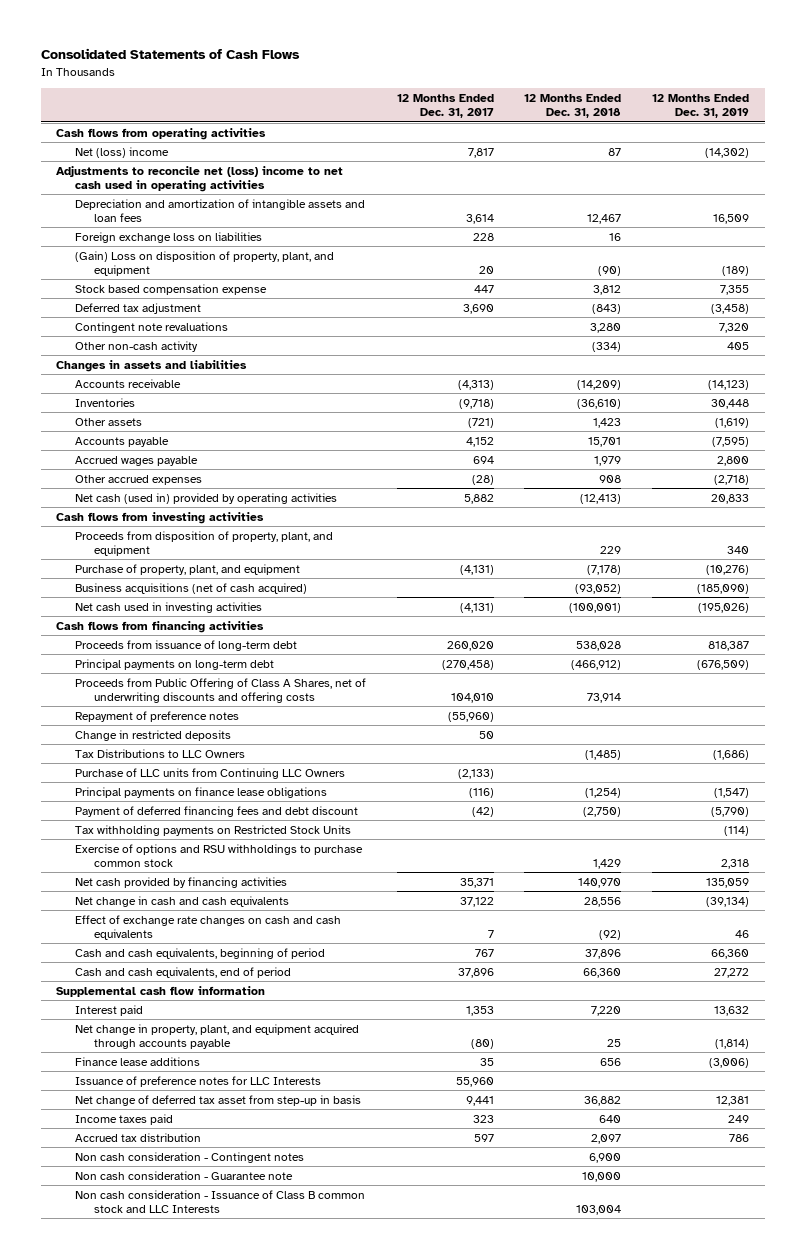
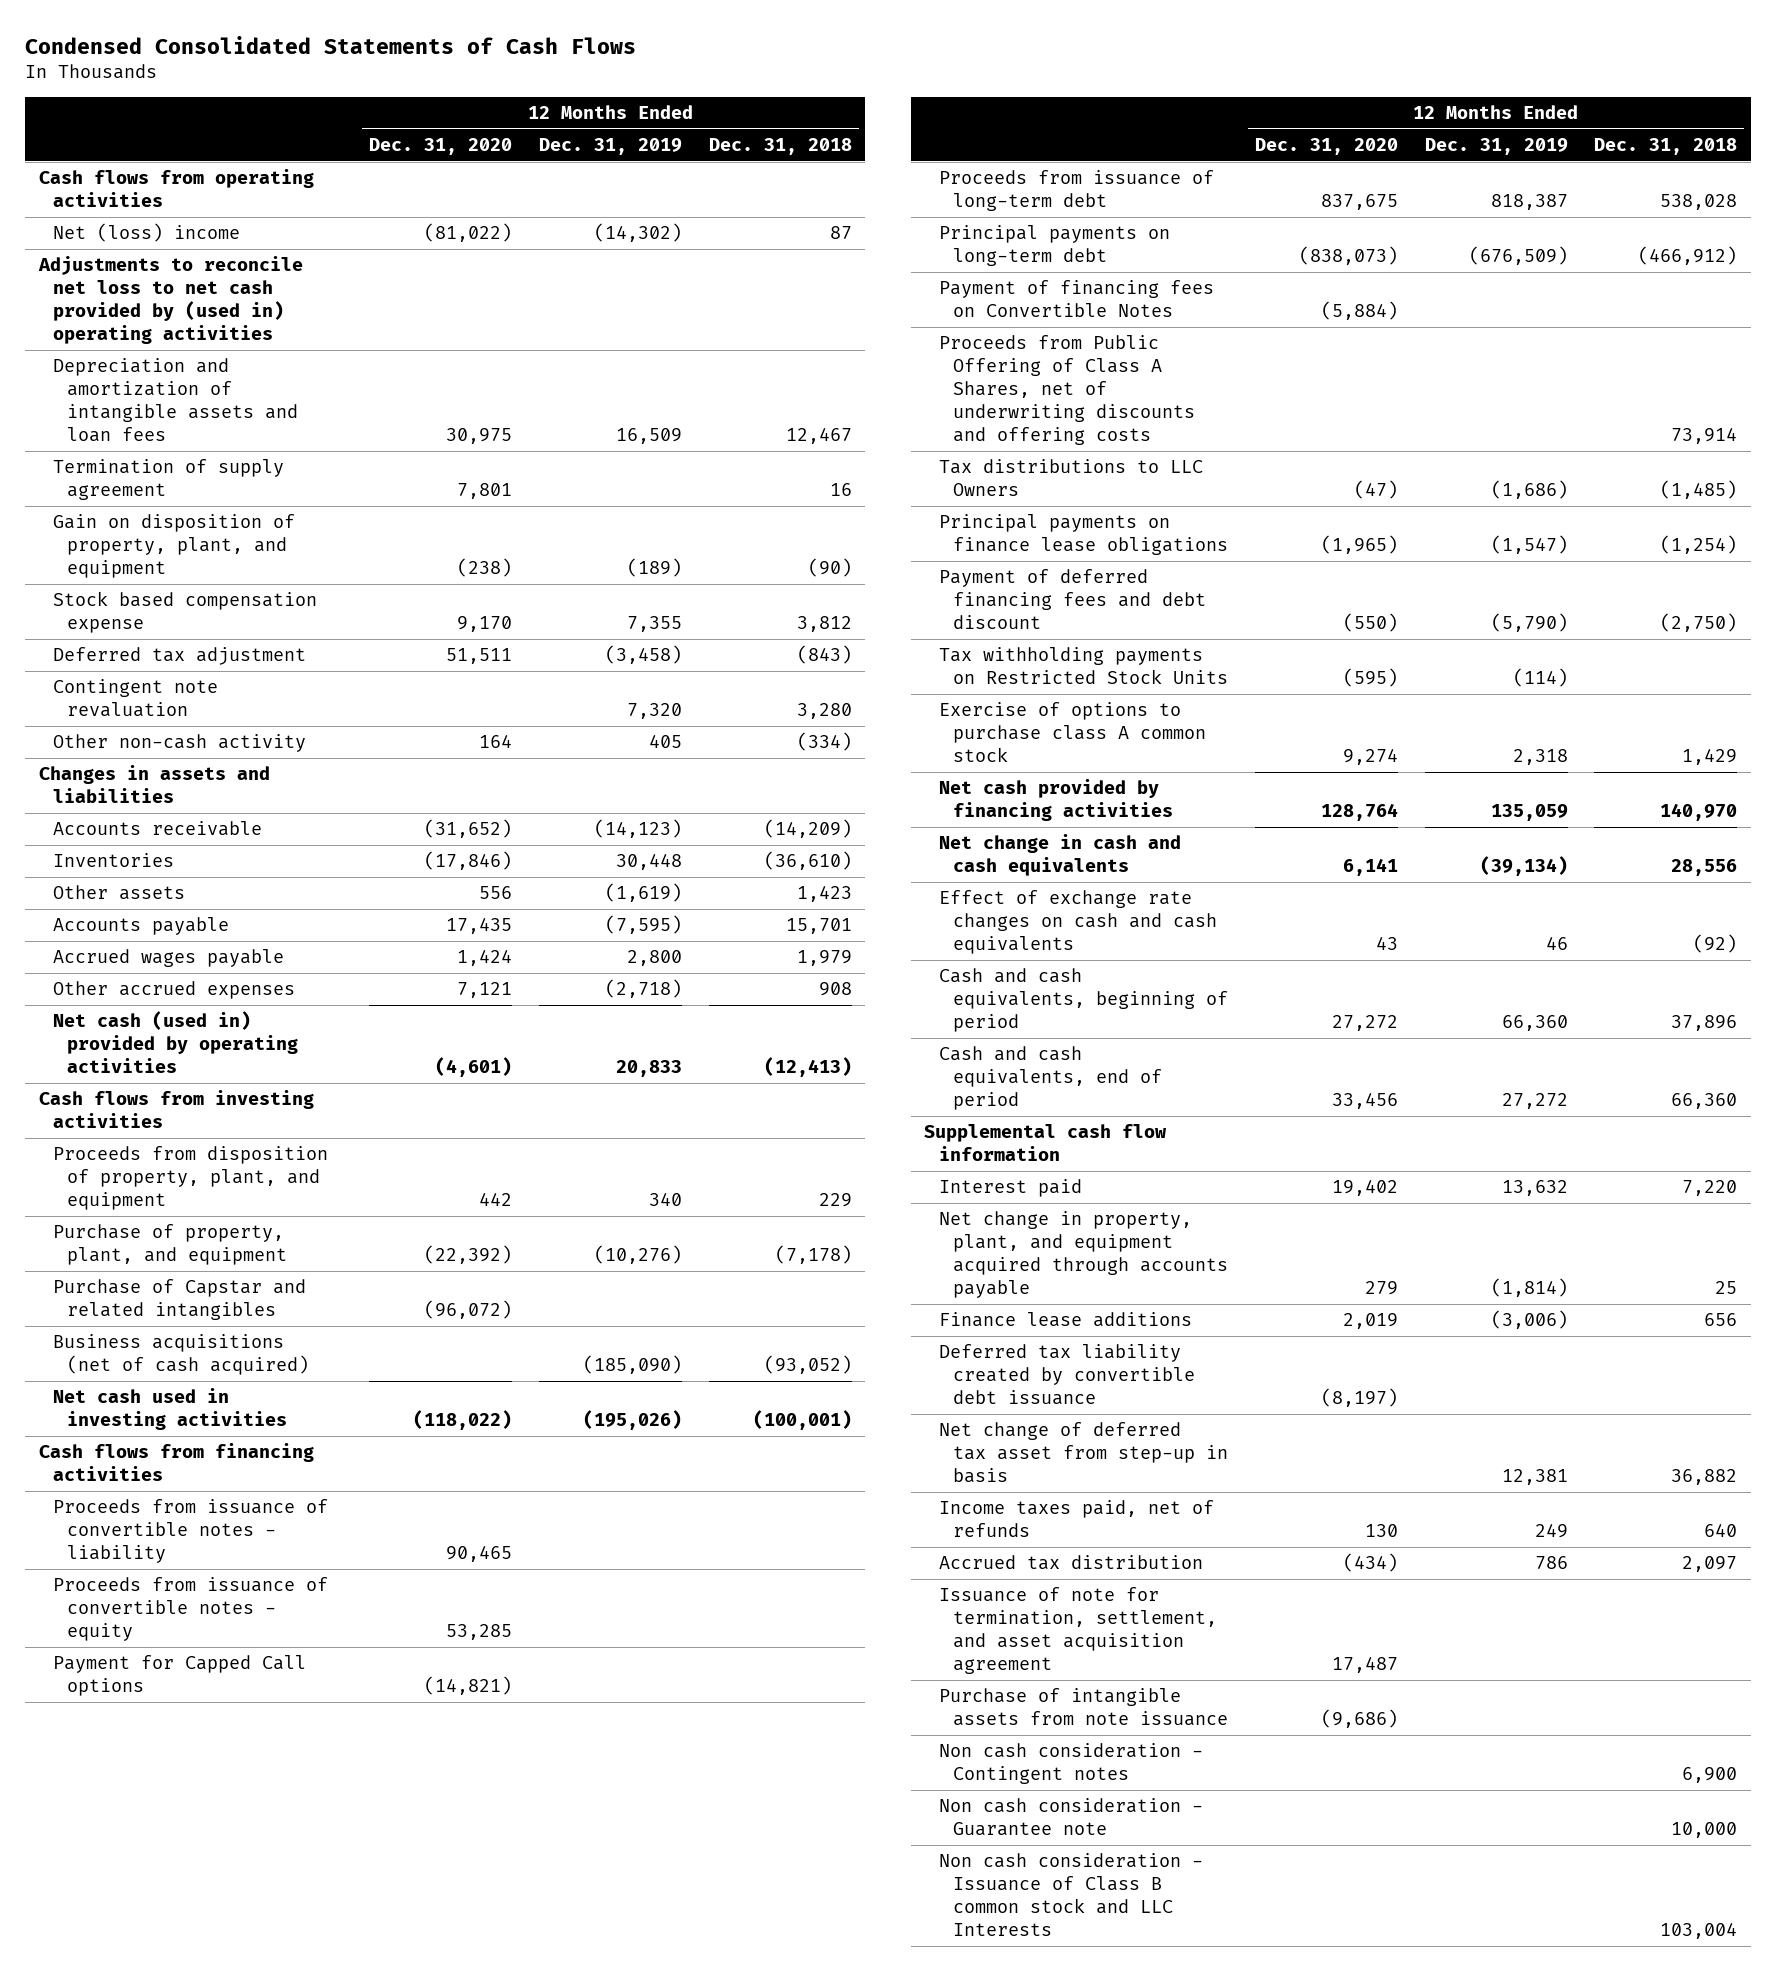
[40,48,300,60] Consolidated Statements of Cash Flows -> [25,35,637,54] Condensed Consolidated Statements of Cash Flows
[396,93,494,119] 12 Months Ended Dec. 31, 2017 -> none
none -> [369,137,513,155] Dec. 31, 2020
[55,165,343,193] Adjustments to reconcile net (loss) income to net cash used in operating activities -> [37,256,303,345] Adjustments to reconcile net loss to net cash provided by (used in) operating activities
[75,231,263,243] Foreign exchange loss on liabilities -> none
none -> [53,459,285,501] Termination of supply agreement
[75,250,335,277] (Gain) Loss on disposition of property, plant, and equipment -> [53,514,296,579] Gain on disposition of property, plant, and equipment
[75,321,229,333] Contingent note revaluations -> [53,679,219,718] Contingent note revaluation
none -> [53,1279,307,1321] Purchase of Capstar and related intangibles
none -> [53,1499,329,1564] Proceeds from issuance of convertible notes - liability
none -> [53,1577,329,1642] Proceeds from issuance of convertible notes - equity
none -> [53,1655,307,1697] Payment for Capped Call options
none -> [938,280,1214,318] Payment of financing fees on Convertible Notes
[75,710,240,722] Repayment of preference notes -> none
[75,729,232,741] Change in restricted deposits -> none
[75,767,346,779] Purchase of LLC units from Continuing LLC Owners -> none
[75,748,246,758] Tax Distributions to LLC Owners -> [938,459,1203,497] Tax distributions to LLC Owners
[75,843,364,868] Exercise of options and RSU withholdings to purchase common stock -> [938,702,1206,763] Exercise of options to purchase class A common stock
[75,1075,322,1087] Issuance of preference notes for LLC Interests -> none
none -> [938,1344,1195,1406] Deferred tax liability created by convertible debt issuance
[75,1113,174,1125] Income taxes paid -> [938,1500,1214,1538] Income taxes paid, net of refunds
none -> [938,1587,1217,1675] Issuance of note for termination, settlement, and asset acquisition agreement
none -> [938,1688,1228,1727] Purchase of intangible assets from note issuance

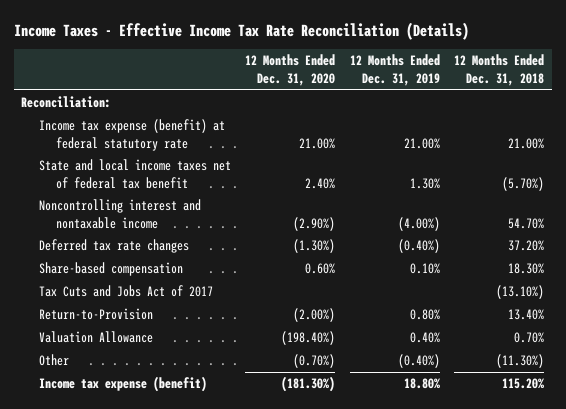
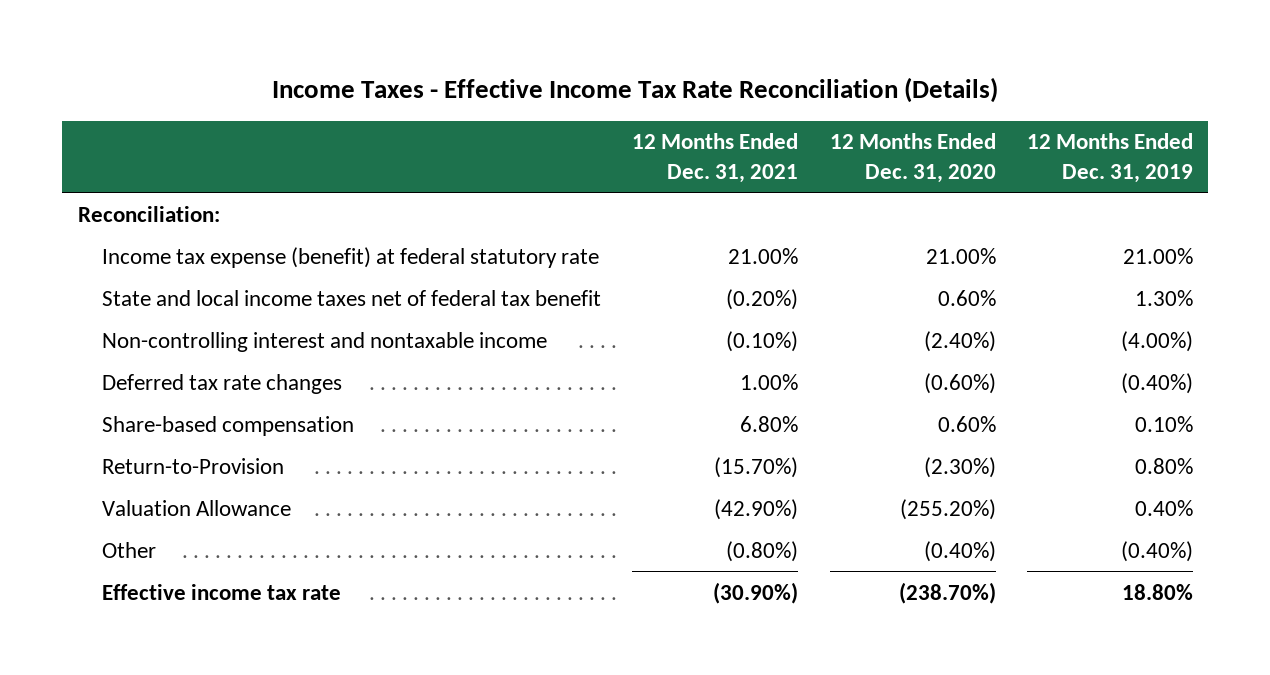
[454,54,545,87] 12 Months Ended Dec. 31, 2018 -> none
none -> [632,133,799,183] 12 Months Ended Dec. 31, 2021
[305,177,336,189] 2.40% -> [937,289,996,306] 0.60%
[38,199,201,229] Noncontrolling interest and nontaxable income -> [102,331,548,352] Non-controlling interest and nontaxable income
[293,216,336,231] (2.90%) -> [923,330,996,352] (2.40%)
[293,239,336,254] (1.30%) -> [923,372,996,394] (0.60%)
[38,285,213,298] Tax Cuts and Jobs Act of 2017 -> none
[293,308,336,323] (2.00%) -> [923,456,996,478] (2.30%)
[281,331,336,346] (198.40%) -> [899,498,996,520] (255.20%)
[293,354,336,369] (0.70%) -> [923,540,996,562] (0.40%)
[38,376,207,393] Income tax expense (benefit) -> [102,583,342,600] Effective income tax rate
[281,376,336,393] (181.30%) -> [898,581,996,604] (238.70%)

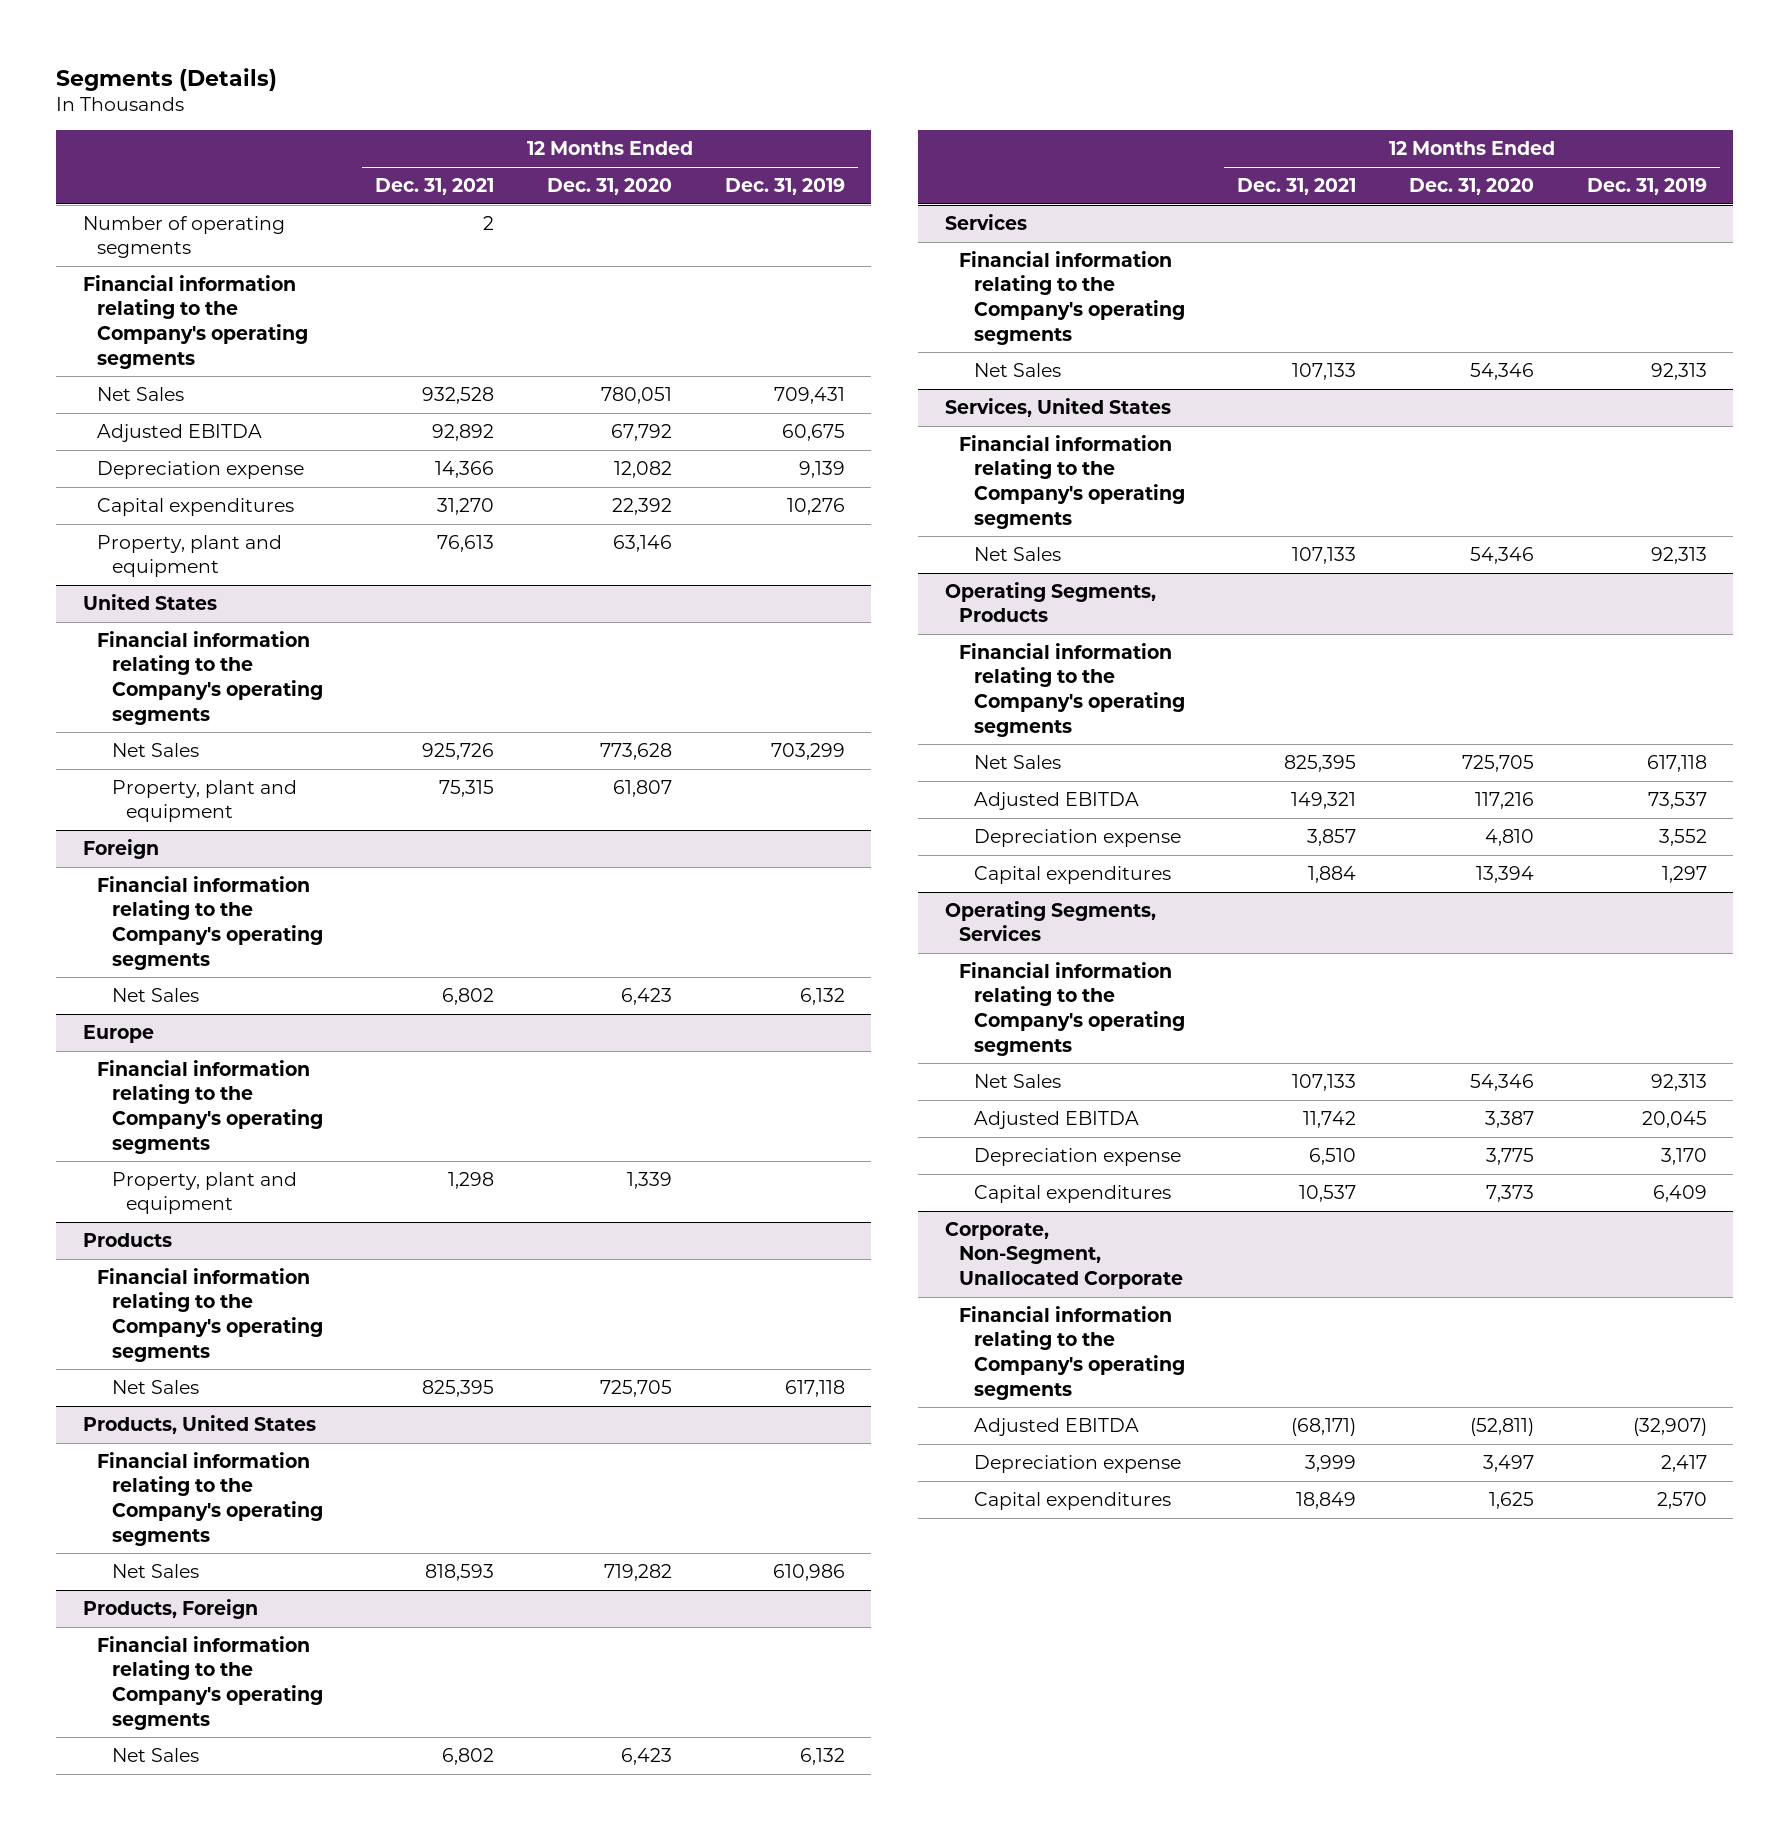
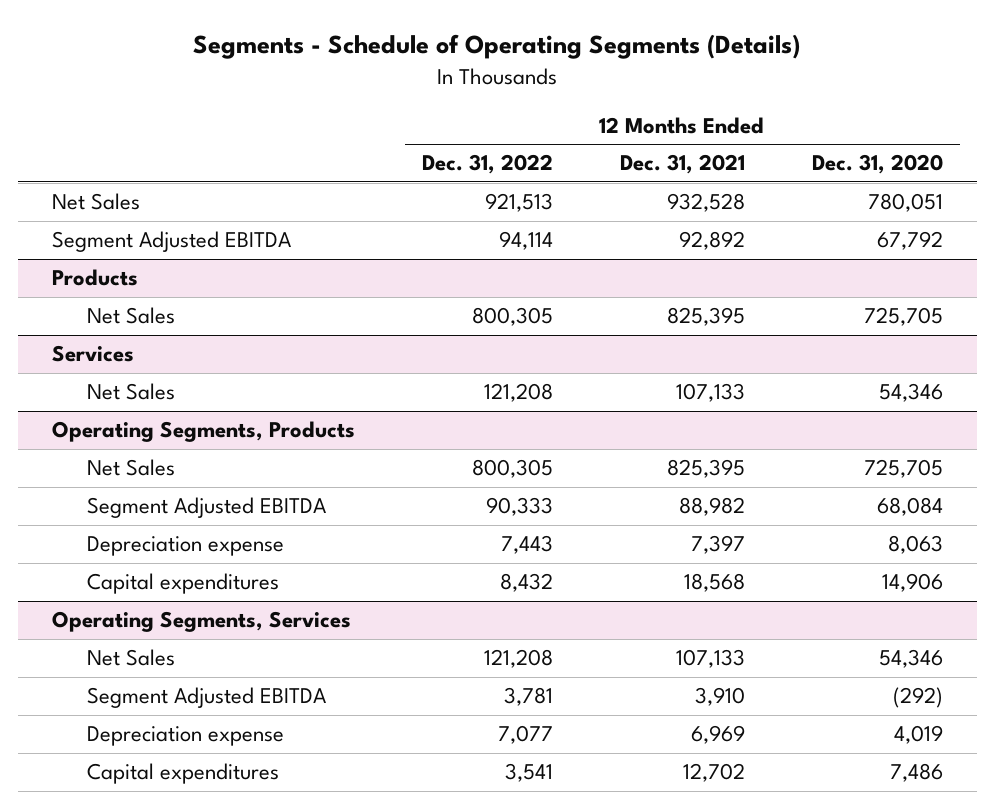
[56,67,278,91] Segments (Details) -> [193,34,801,60] Segments - Schedule of Operating Segments (Details)
[724,177,845,195] Dec. 31, 2019 -> none
none -> [421,154,553,175] Dec. 31, 2022
[82,215,285,259] Number of operating segments -> none
[82,274,309,369] Financial information relating to the Company's operating segments -> none
[97,460,305,479] Depreciation expense -> none
[97,497,295,516] Capital expenditures -> none
[97,534,283,578] Property, plant and equipment -> none
[82,593,217,610] United States -> none
[97,630,323,725] Financial information relating to the Company's operating segments -> none
[111,742,199,757] Net Sales -> none
[111,779,297,823] Property, plant and equipment -> none
[82,838,159,859] Foreign -> none
[97,875,323,970] Financial information relating to the Company's operating segments -> none
[111,987,199,1002] Net Sales -> none
[82,1024,154,1043] Europe -> none
[97,1059,323,1154] Financial information relating to the Company's operating segments -> none
[111,1171,297,1215] Property, plant and equipment -> none
[97,423,263,442] Adjusted EBITDA -> [51,231,291,253] Segment Adjusted EBITDA
[97,1267,323,1362] Financial information relating to the Company's operating segments -> none
[82,1414,316,1434] Products, United States -> none
[97,1451,323,1546] Financial information relating to the Company's operating segments -> none
[111,1563,199,1578] Net Sales -> none
[82,1598,258,1619] Products, Foreign -> none
[97,1635,323,1730] Financial information relating to the Company's operating segments -> none
[111,1747,199,1762] Net Sales -> none
[959,250,1185,345] Financial information relating to the Company's operating segments -> none
[944,397,1171,417] Services, United States -> none
[959,434,1185,529] Financial information relating to the Company's operating segments -> none
[973,546,1061,561] Net Sales -> none
[959,642,1185,737] Financial information relating to the Company's operating segments -> none
[973,791,1139,810] Adjusted EBITDA -> [87,497,327,519] Segment Adjusted EBITDA
[1291,791,1357,809] 149,321 -> [678,497,745,517] 88,982
[1474,791,1534,809] 117,216 -> [877,497,944,517] 68,084
[1307,828,1357,846] 3,857 -> [690,535,745,555] 7,397
[1484,828,1534,846] 4,810 -> [888,535,944,555] 8,063
[1308,865,1357,883] 1,884 -> [683,573,745,593] 18,568
[1475,865,1534,883] 13,394 -> [882,573,944,593] 14,906
[959,961,1185,1056] Financial information relating to the Company's operating segments -> none
[944,1221,1184,1289] Corporate, Non-Segment, Unallocated Corporate -> none
[959,1305,1185,1400] Financial information relating to the Company's operating segments -> none
[973,1417,1139,1436] Adjusted EBITDA -> none
[973,1454,1181,1473] Depreciation expense -> none
[973,1491,1171,1510] Capital expenditures -> none
[973,1110,1139,1129] Adjusted EBITDA -> [87,687,327,709] Segment Adjusted EBITDA
[1303,1110,1357,1128] 11,742 -> [694,687,745,707] 3,910
[1484,1110,1534,1128] 3,387 -> [893,687,944,709] (292)
[1309,1147,1357,1165] 6,510 -> [690,725,745,745] 6,969
[1485,1147,1534,1165] 3,775 -> [894,725,944,745] 4,019
[1299,1184,1357,1202] 10,537 -> [682,763,745,783] 12,702
[1485,1184,1534,1202] 7,373 -> [890,763,944,783] 7,486

